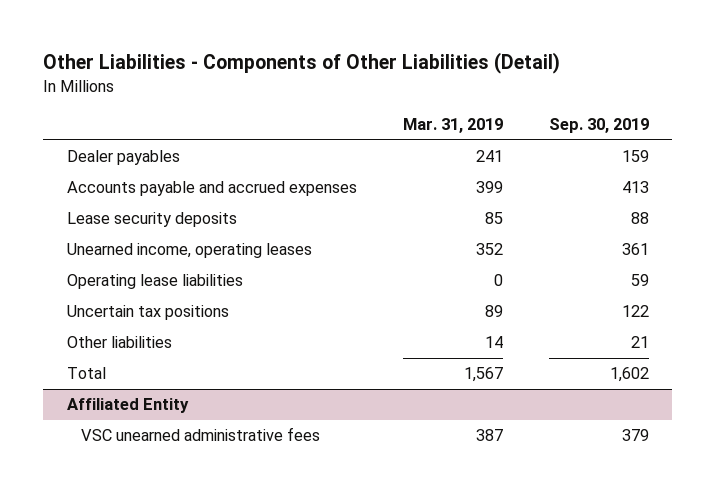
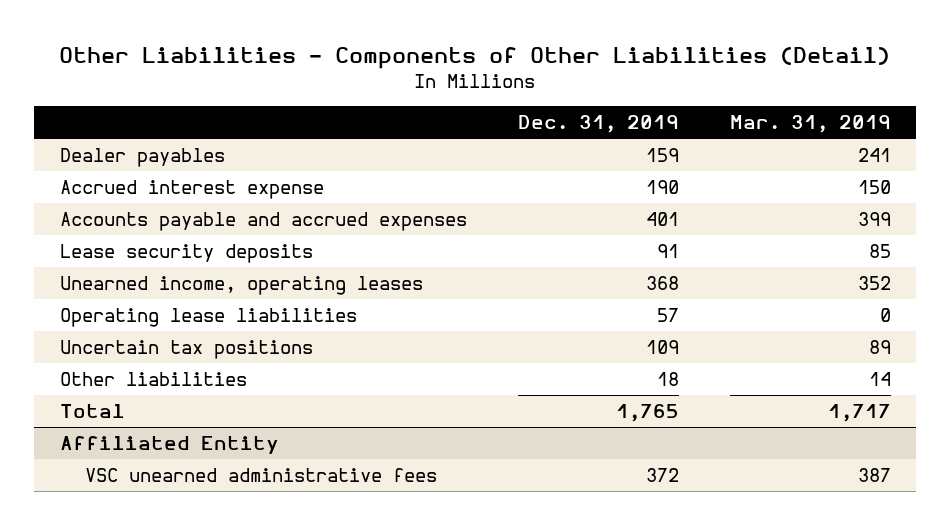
[549,118,650,134] Sep. 30, 2019 -> none
none -> [517,115,679,134] Dec. 31, 2019
none -> [59,180,324,200] Accrued interest expense
[463,367,503,383] 1,567 -> [827,404,891,423] 1,717

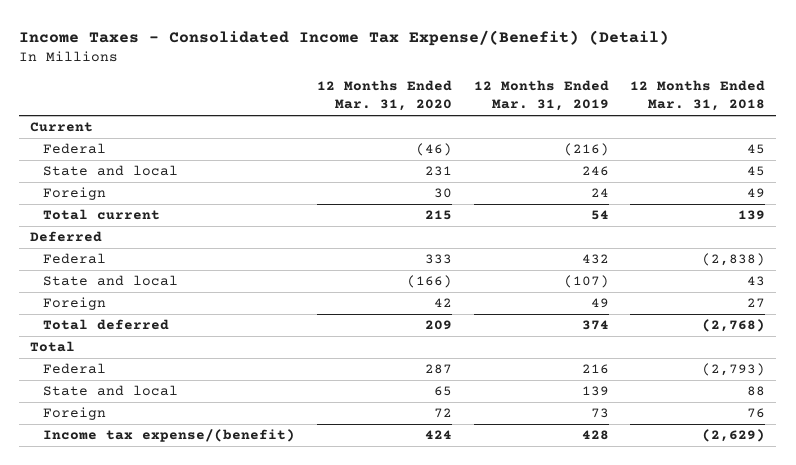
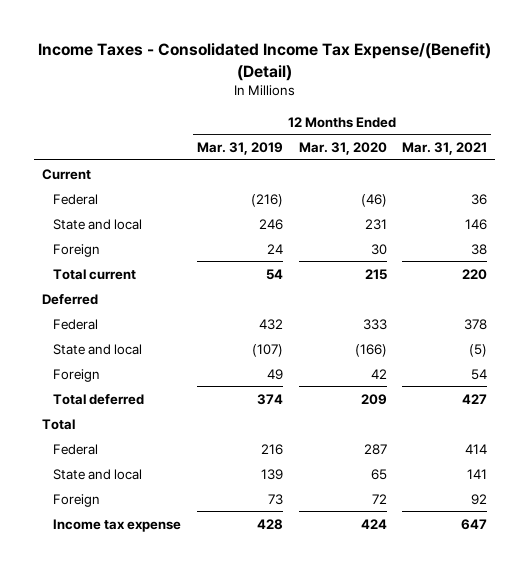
[630,80,766,112] 12 Months Ended Mar. 31, 2018 -> none
none -> [402,142,488,156] Mar. 31, 2021
[42,429,295,443] Income tax expense/(benefit) -> [53,518,182,532] Income tax expense

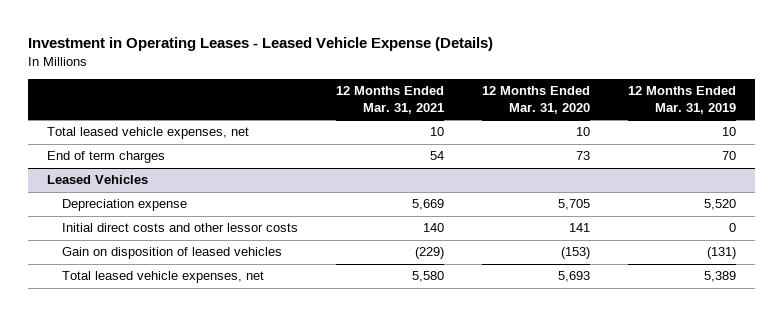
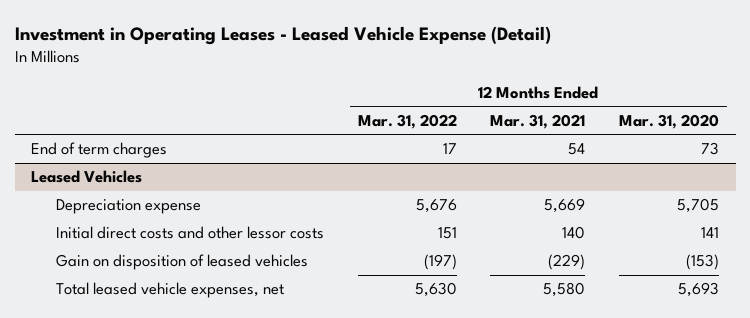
[27,37,493,52] Investment in Operating Leases - Leased Vehicle Expense (Details) -> [14,26,551,46] Investment in Operating Leases - Leased Vehicle Expense (Detail)
[627,86,736,114] 12 Months Ended Mar. 31, 2019 -> none
none -> [357,113,457,129] Mar. 31, 2022
[46,127,249,140] Total leased vehicle expenses, net -> none

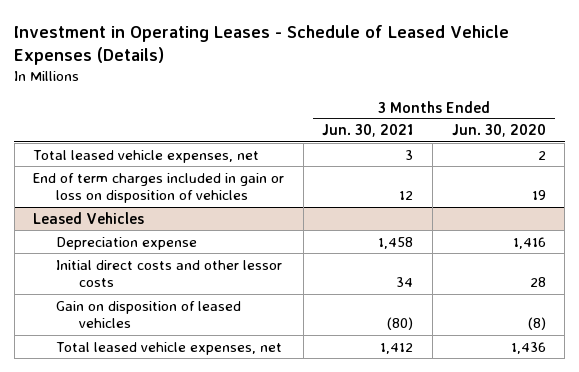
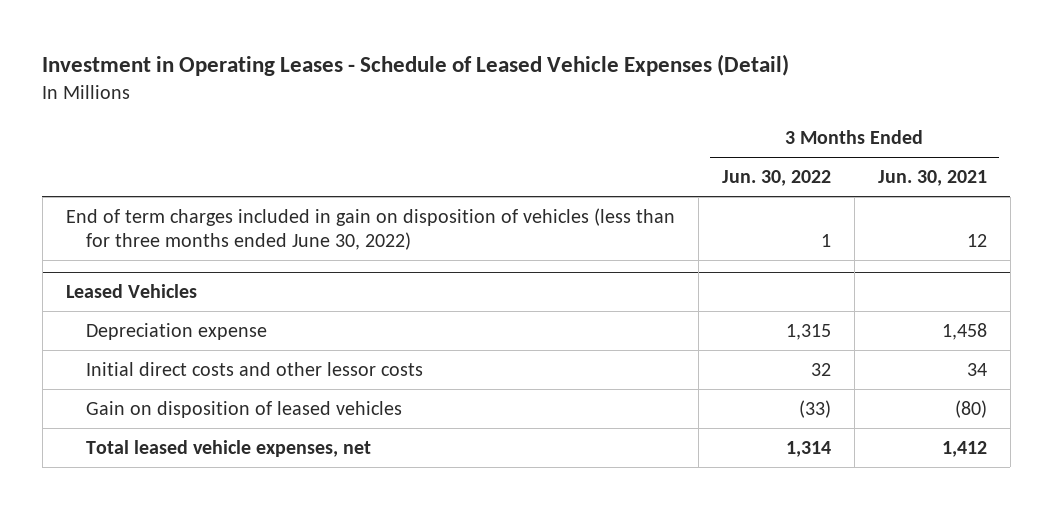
[14,24,510,65] Investment in Operating Leases - Schedule of Leased Vehicle Expenses (Details) -> [42,54,790,77] Investment in Operating Leases - Schedule of Leased Vehicle Expenses (Detail)
[451,124,546,138] Jun. 30, 2020 -> none
none -> [721,170,831,187] Jun. 30, 2022
[33,149,260,163] Total leased vehicle expenses, net -> none
[33,172,285,204] End of term charges included in gain or loss on disposition of vehicles -> [65,207,675,251] End of term charges included in gain on disposition of vehicles (less than for three months ended June 30, 2022)

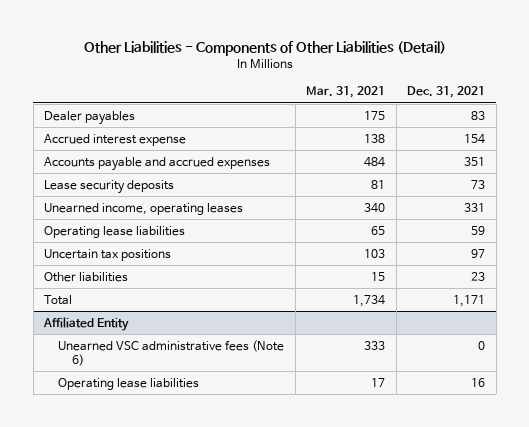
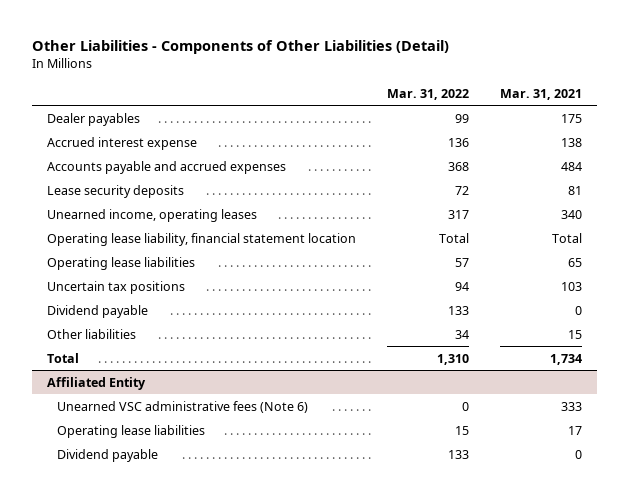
[407,86,486,99] Dec. 31, 2021 -> none
none -> [386,88,469,100] Mar. 31, 2022
none -> [46,232,356,246] Operating lease liability, financial statement location
none -> [46,304,148,318] Dividend payable
none -> [57,448,159,462] Dividend payable

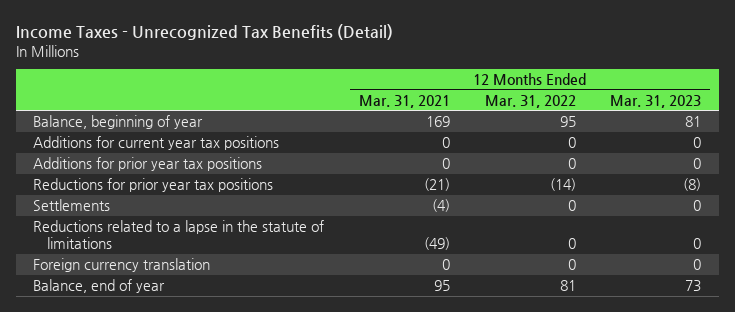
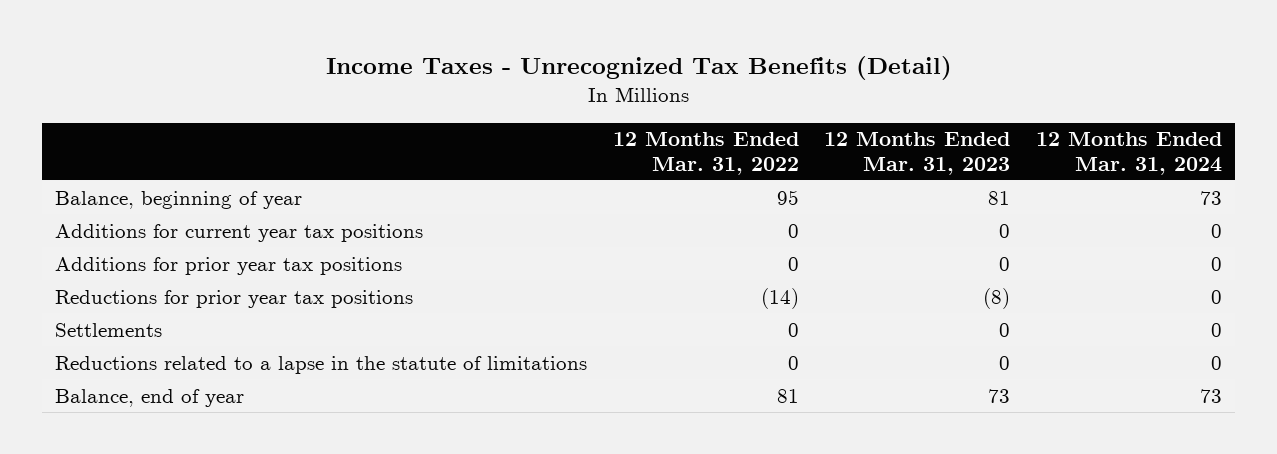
[359,94,451,108] Mar. 31, 2021 -> none
none -> [1036,132,1223,175] 12 Months Ended Mar. 31, 2024
[33,258,211,273] Foreign currency translation -> none

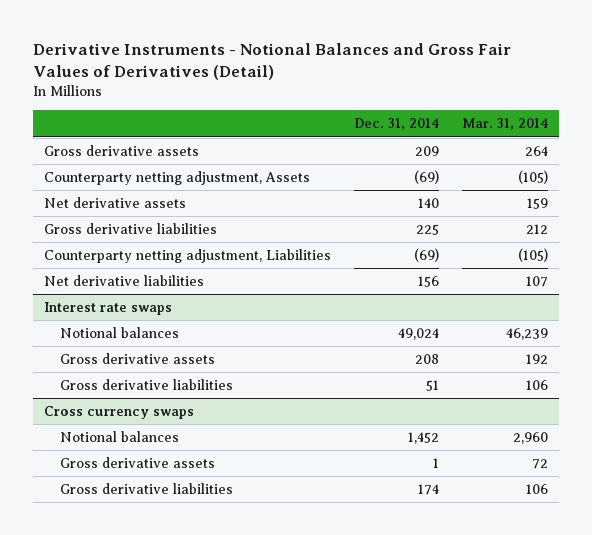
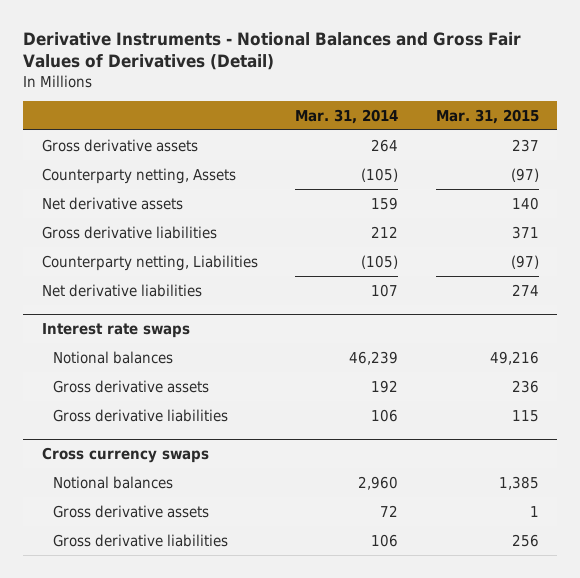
[354,118,440,131] Dec. 31, 2014 -> none
none -> [435,108,539,124] Mar. 31, 2015
[44,171,311,186] Counterparty netting adjustment, Assets -> [41,167,236,184] Counterparty netting, Assets
[44,249,332,264] Counterparty netting adjustment, Liabilities -> [41,254,258,271] Counterparty netting, Liabilities

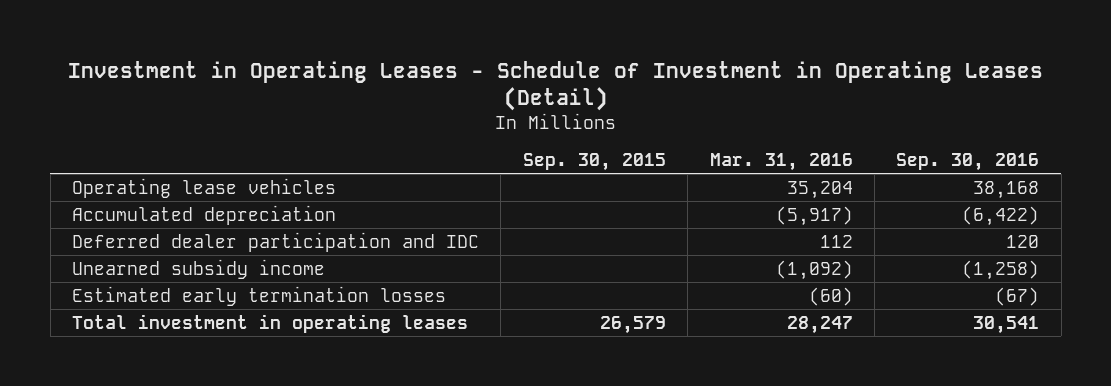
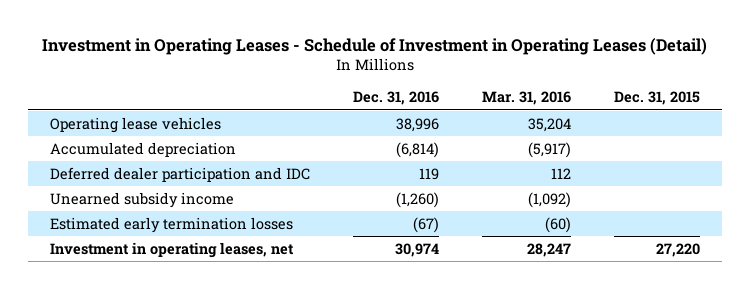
[522,153,666,172] Sep. 30, 2015 -> none
[896,153,1040,172] Sep. 30, 2016 -> none
none -> [353,91,440,106] Dec. 31, 2016
none -> [614,91,701,106] Dec. 31, 2015
[71,313,468,333] Total investment in operating leases -> [49,241,294,258] Investment in operating leases, net

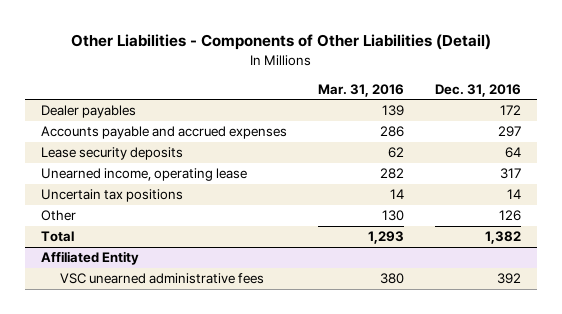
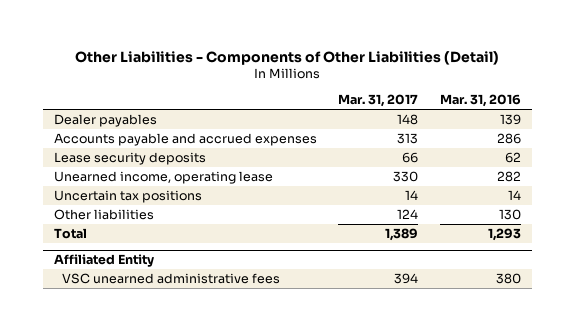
[435,83,522,97] Dec. 31, 2016 -> none
none -> [338,94,419,108] Mar. 31, 2017
[40,210,76,222] Other -> [53,208,154,220] Other liabilities

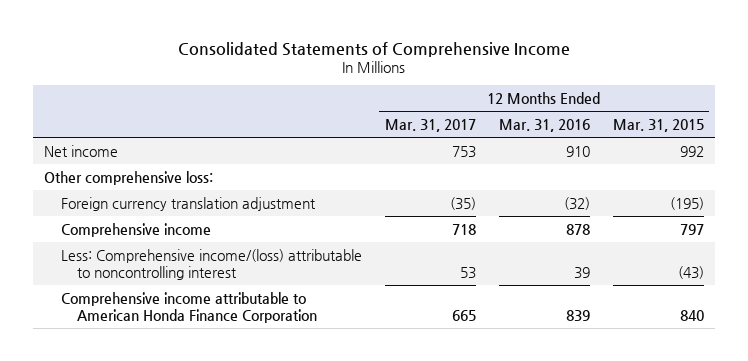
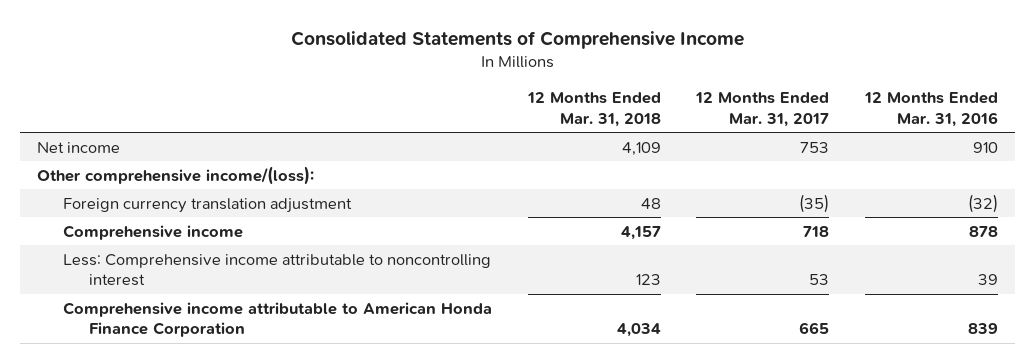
[612,119,704,133] Mar. 31, 2015 -> none
none -> [526,92,661,127] 12 Months Ended Mar. 31, 2018
[44,170,214,185] Other comprehensive loss: -> [37,165,315,185] Other comprehensive income/(loss):
[60,248,362,280] Less: Comprehensive income/(loss) attributable to noncontrolling interest -> [63,253,492,287] Less: Comprehensive income attributable to noncontrolling interest

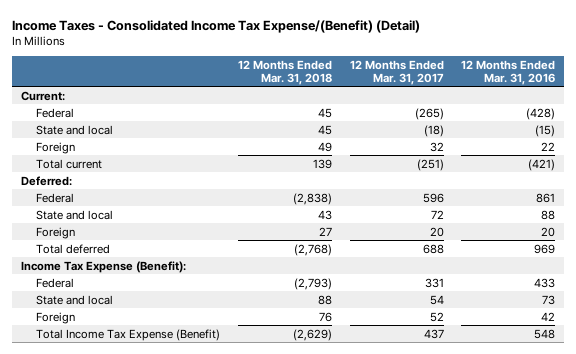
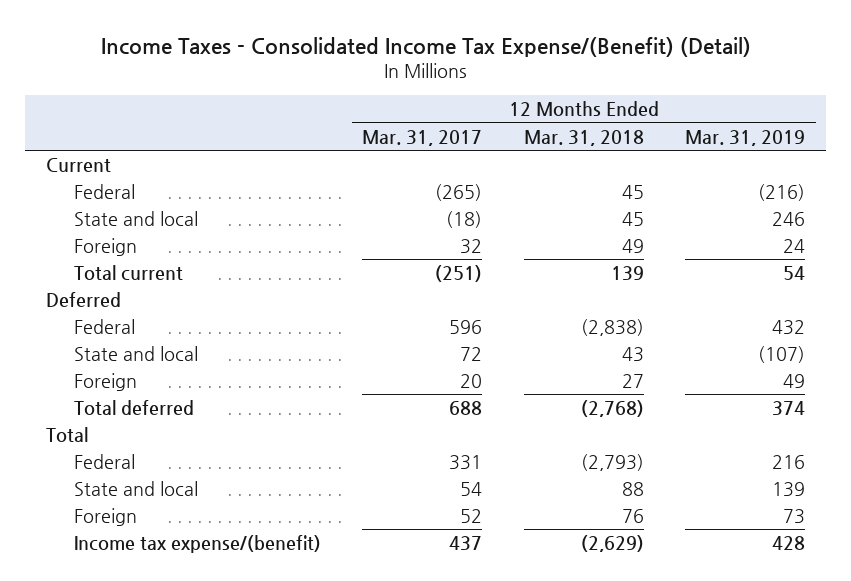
[461,59,556,85] 12 Months Ended Mar. 31, 2016 -> none
none -> [685,129,806,146] Mar. 31, 2019
[20,90,65,101] Current: -> [45,157,111,172] Current
[20,175,72,186] Deferred: -> [45,291,121,307] Deferred
[20,260,186,273] Income Tax Expense (Benefit): -> [45,426,88,442] Total
[36,328,221,341] Total Income Tax Expense (Benefit) -> [73,534,321,553] Income tax expense/(benefit)

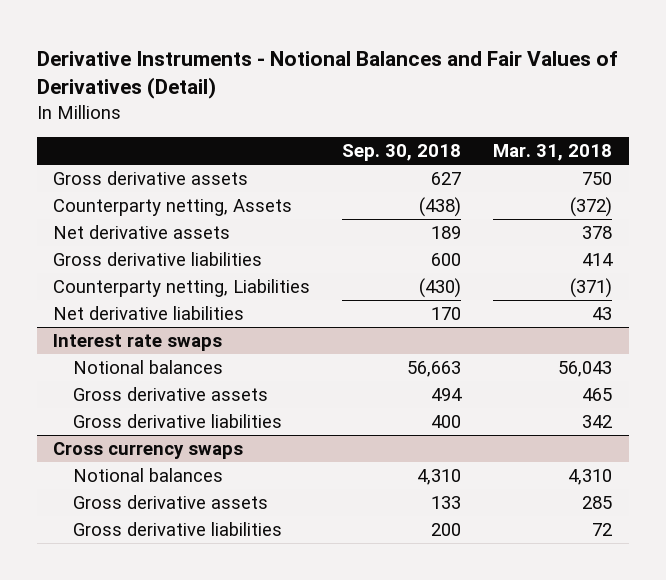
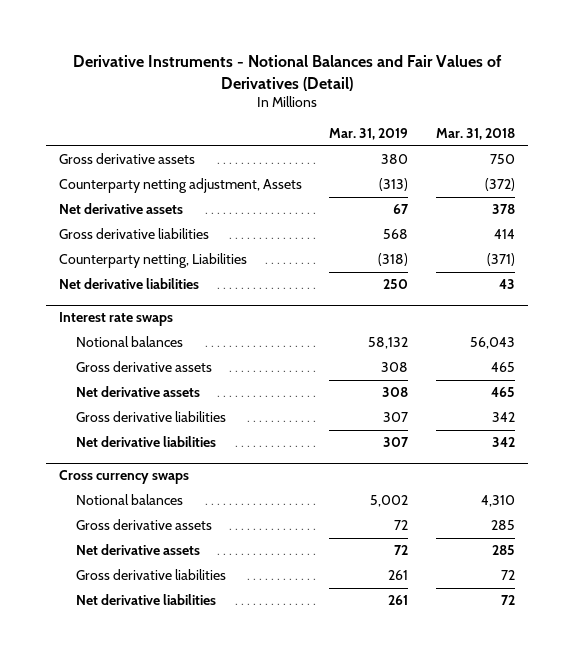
[342,144,462,162] Sep. 30, 2018 -> none
none -> [329,128,409,141] Mar. 31, 2019
[53,199,293,217] Counterparty netting, Assets -> [59,178,303,194] Counterparty netting adjustment, Assets
none -> [75,386,200,398] Net derivative assets
none -> [75,436,216,448] Net derivative liabilities
none -> [75,544,200,556] Net derivative assets
none -> [75,594,216,606] Net derivative liabilities

